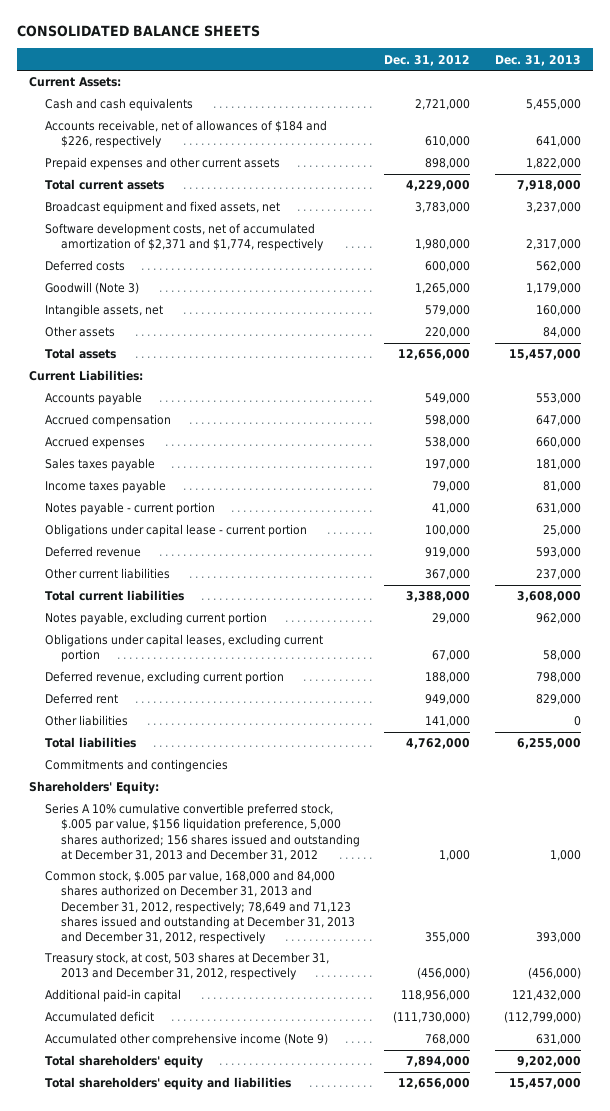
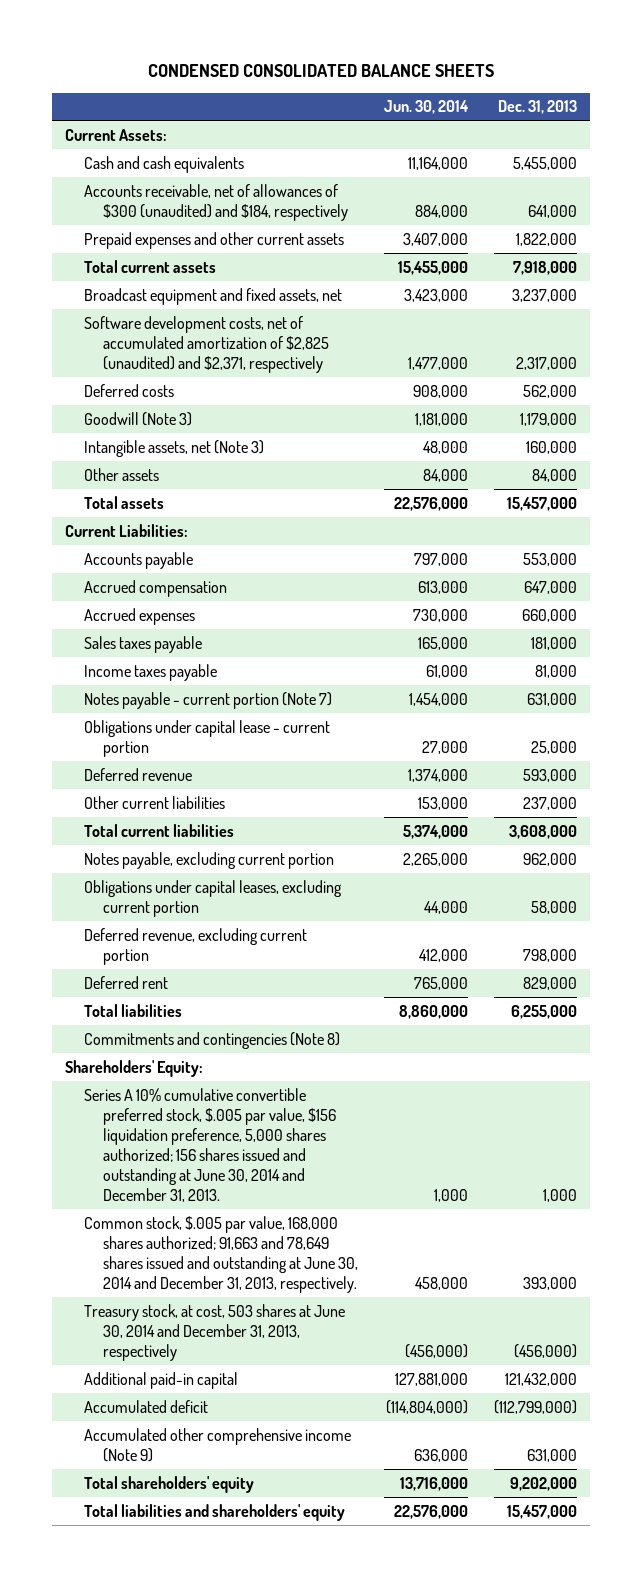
[17,25,261,38] CONSOLIDATED BALANCE SHEETS -> [148,63,495,77] CONDENSED CONSOLIDATED BALANCE SHEETS
[384,54,471,66] Dec. 31, 2012 -> none
none -> [384,100,470,115] Jun. 30, 2014
[45,120,328,149] Accounts receivable, net of allowances of $184 and $226, respectively -> [84,183,349,221] Accounts receivable, net of allowances of $300 (unaudited) and $184, respectively
[45,223,324,252] Software development costs, net of accumulated amortization of $2,371 and $1,774, respectively -> [84,315,330,373] Software development costs, net of accumulated amortization of $2,825 (unaudited) and $2,371, respectively
[45,304,164,318] Intangible assets, net -> [84,439,265,457] Intangible assets, net (Note 3)
[45,502,216,516] Notes payable - current portion -> [84,691,333,709] Notes payable - current portion (Note 7)
[45,715,129,727] Other liabilities -> none
[45,759,229,773] Commitments and contingencies -> [84,1031,341,1049] Commitments and contingencies (Note 8)
[45,803,360,861] Series A 10% cumulative convertible preferred stock, $.005 par value, $156 liquidation preference, 5,000 shares authorized; 156 shares issued and outstanding at December 31, 2013 and December 31, 2012 -> [84,1087,337,1203] Series A 10% cumulative convertible preferred stock, $.005 par value, $156 liquidation preference, 5,000 shares authorized; 156 shares issued and outstanding at June 30, 2014 and December 31, 2013.
[45,870,355,944] Common stock, $.005 par value, 168,000 and 84,000 shares authorized on December 31, 2013 and December 31, 2012, respectively; 78,649 and 71,123 shares issued and outstanding at December 31, 2013 and December 31, 2012, respectively -> [84,1215,359,1294] Common stock, $.005 par value, 168,000 shares authorized; 91,663 and 78,649 shares issued and outstanding at June 30, 2014 and December 31, 2013, respectively.
[44,952,330,981] Treasury stock, at cost, 503 shares at December 31, 2013 and December 31, 2012, respectively -> [84,1303,346,1361] Treasury stock, at cost, 503 shares at June 30, 2014 and December 31, 2013, respectively
[45,1077,292,1091] Total shareholders' equity and liabilities -> [84,1503,346,1521] Total liabilities and shareholders' equity

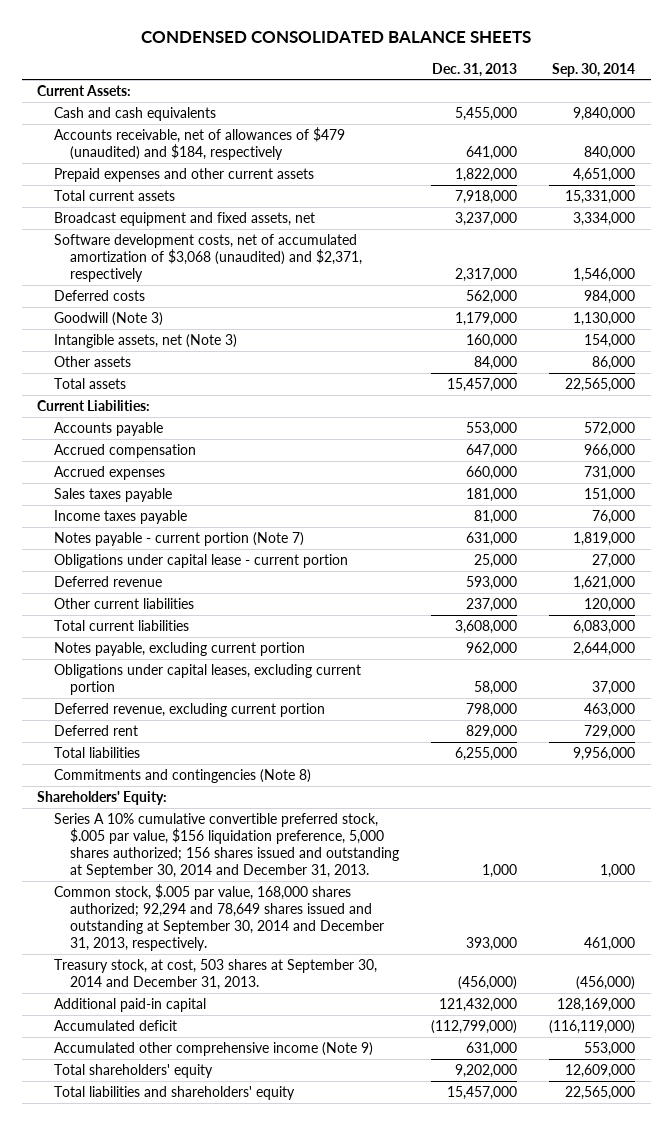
[384,100,470,115] Jun. 30, 2014 -> none
none -> [551,62,635,77] Sep. 30, 2014
[84,183,349,221] Accounts receivable, net of allowances of $300 (unaudited) and $184, respectively -> [53,126,345,161] Accounts receivable, net of allowances of $479 (unaudited) and $184, respectively
[84,315,330,373] Software development costs, net of accumulated amortization of $2,825 (unaudited) and $2,371, respectively -> [53,233,362,283] Software development costs, net of accumulated amortization of $3,068 (unaudited) and $2,371, respectively
[84,1087,337,1203] Series A 10% cumulative convertible preferred stock, $.005 par value, $156 liquidation preference, 5,000 shares authorized; 156 shares issued and outstanding at June 30, 2014 and December 31, 2013. -> [53,812,399,879] Series A 10% cumulative convertible preferred stock, $.005 par value, $156 liquidation preference, 5,000 shares authorized; 156 shares issued and outstanding at September 30, 2014 and December 31, 2013.
[84,1215,359,1294] Common stock, $.005 par value, 168,000 shares authorized; 91,663 and 78,649 shares issued and outstanding at June 30, 2014 and December 31, 2013, respectively. -> [53,883,384,952] Common stock, $.005 par value, 168,000 shares authorized; 92,294 and 78,649 shares issued and outstanding at September 30, 2014 and December 31, 2013, respectively.
[84,1303,346,1361] Treasury stock, at cost, 503 shares at June 30, 2014 and December 31, 2013, respectively -> [53,958,377,991] Treasury stock, at cost, 503 shares at September 30, 2014 and December 31, 2013.

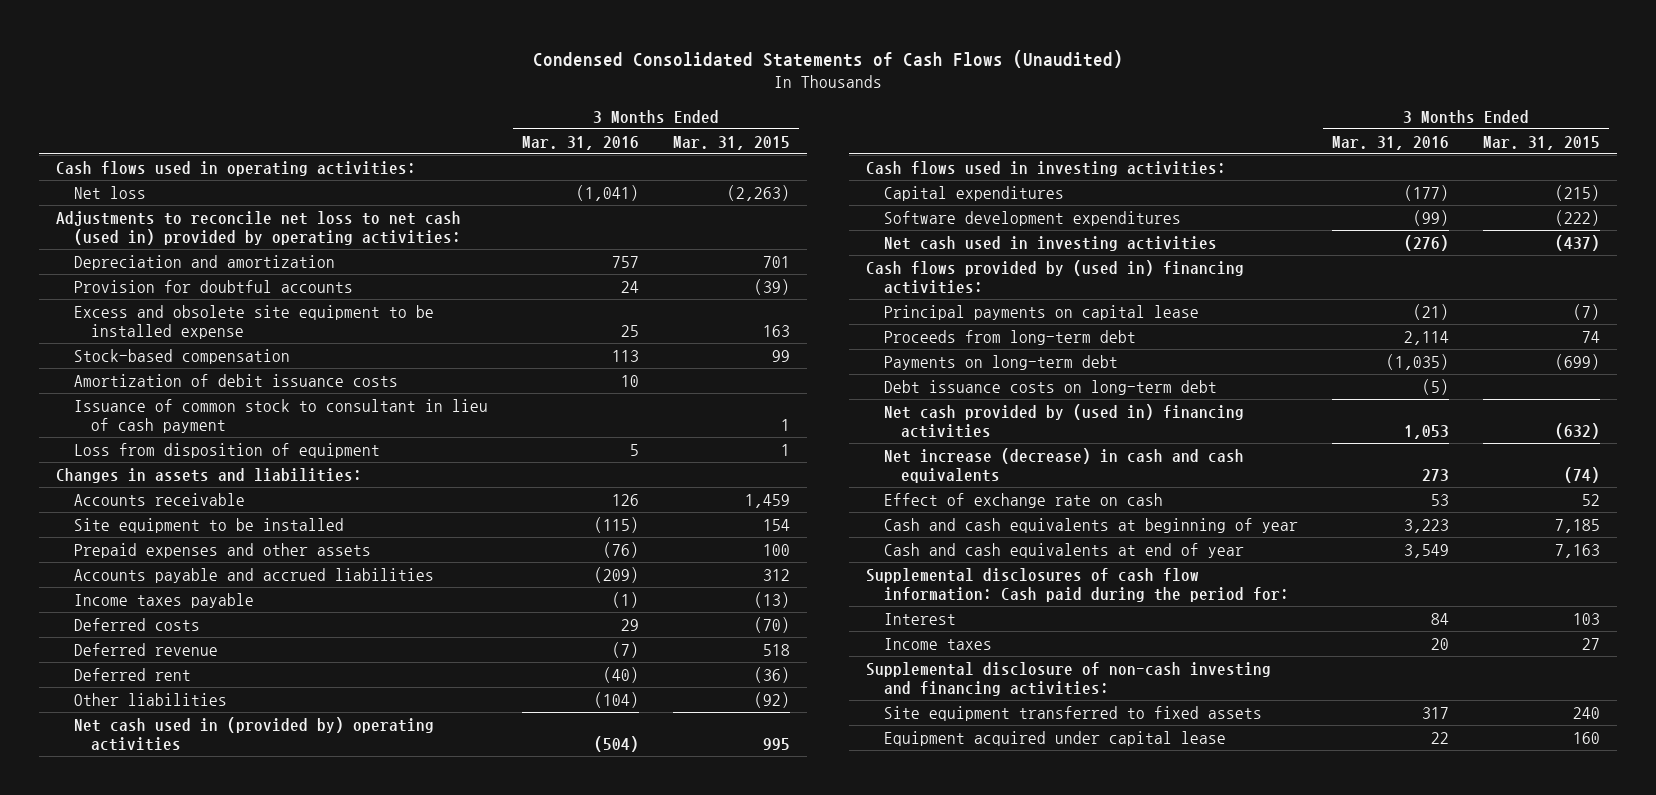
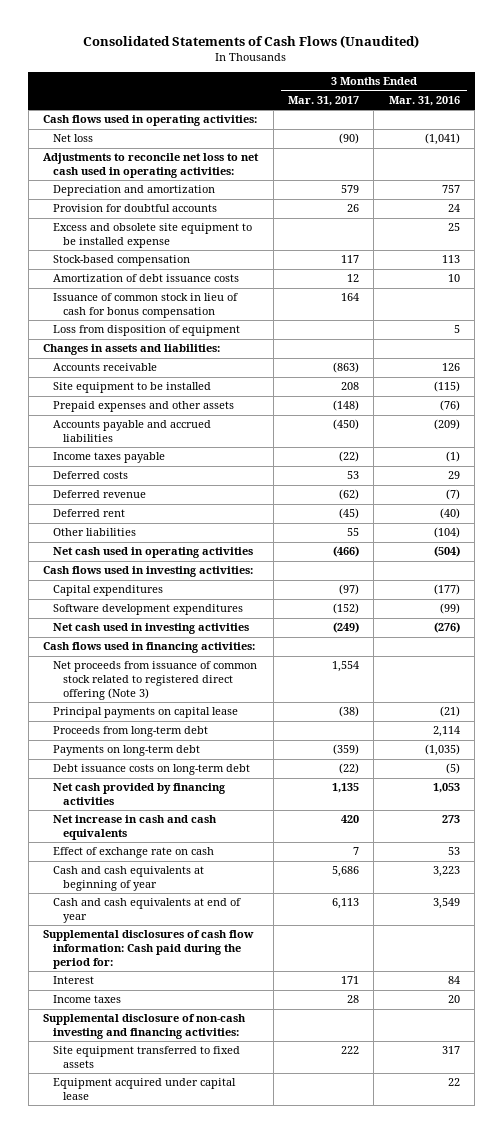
[532,49,1123,68] Condensed Consolidated Statements of Cash Flows (Unaudited) -> [83,34,420,48] Consolidated Statements of Cash Flows (Unaudited)
[672,135,790,150] Mar. 31, 2015 -> none
none -> [287,96,359,107] Mar. 31, 2017
[55,210,461,246] Adjustments to reconcile net loss to net cash (used in) provided by operating activities: -> [43,153,260,179] Adjustments to reconcile net loss to net cash used in operating activities:
[73,373,398,387] Amortization of debit issuance costs -> [53,274,240,283] Amortization of debt issuance costs
[73,398,488,434] Issuance of common stock to consultant in lieu of cash payment -> [53,293,239,319] Issuance of common stock in lieu of cash for bonus compensation
[73,716,434,752] Net cash used in (provided by) operating activities -> [53,547,254,559] Net cash used in operating activities
[865,259,1244,295] Cash flows provided by (used in) financing activities: -> [43,642,256,654] Cash flows used in financing activities:
none -> [53,661,258,700] Net proceeds from issuance of common stock related to registered direct offering (Note 3)
[883,403,1244,439] Net cash provided by (used in) financing activities -> [53,783,227,806] Net cash provided by financing activities
[883,447,1244,484] Net increase (decrease) in cash and cash equivalents -> [53,815,218,841] Net increase in cash and cash equivalents

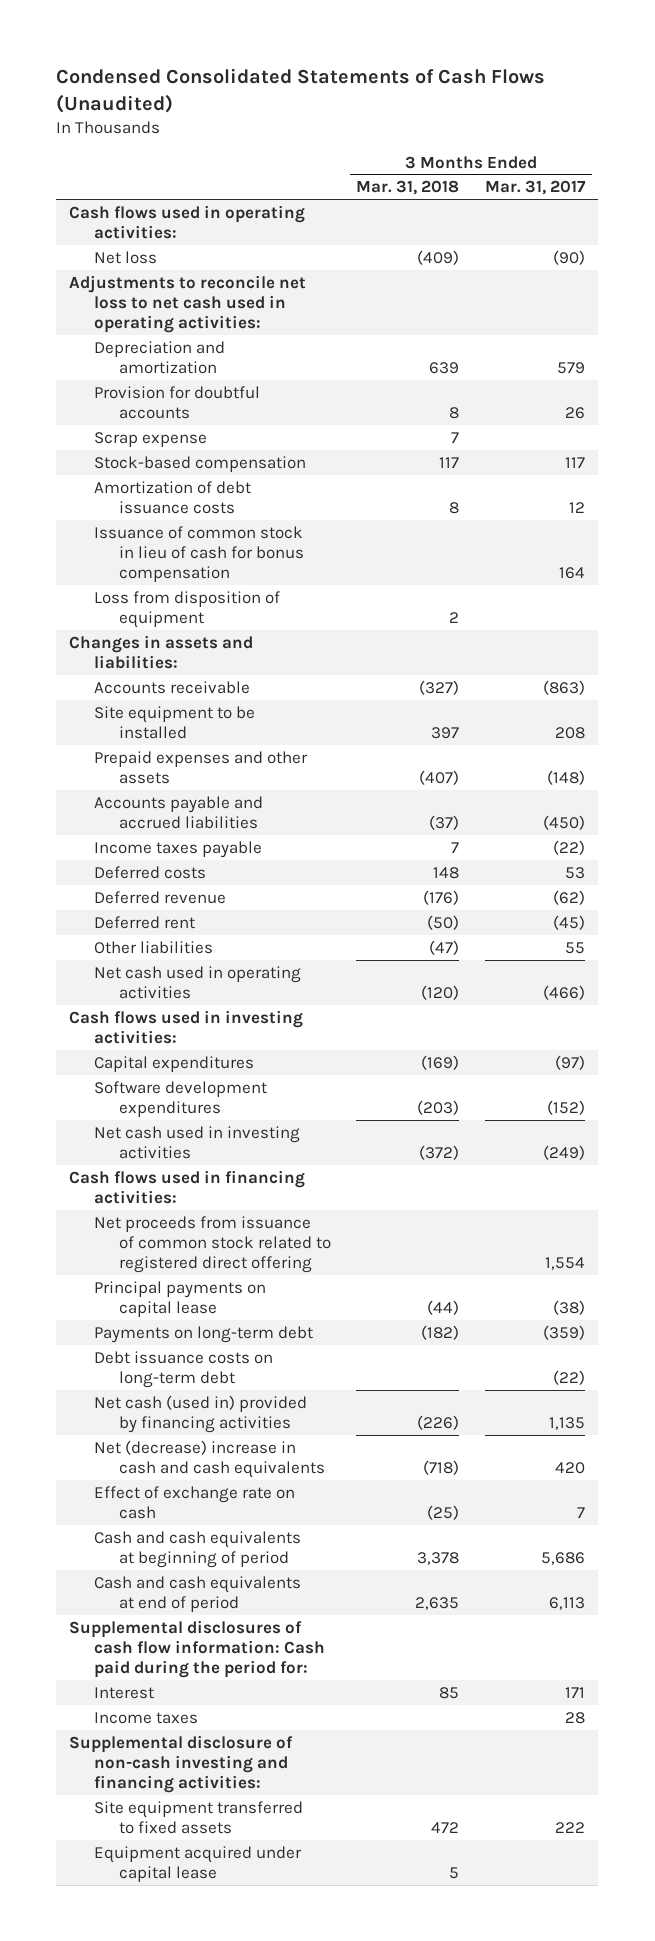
[83,34,420,48] Consolidated Statements of Cash Flows (Unaudited) -> [56,68,546,113] Condensed Consolidated Statements of Cash Flows (Unaudited)
[388,96,460,107] Mar. 31, 2016 -> none
none -> [356,180,460,196] Mar. 31, 2018
[53,223,253,249] Excess and obsolete site equipment to be installed expense -> none
none -> [93,431,207,447] Scrap expense
[53,661,258,700] Net proceeds from issuance of common stock related to registered direct offering (Note 3) -> [93,1215,331,1274] Net proceeds from issuance of common stock related to registered direct offering
[53,726,209,738] Proceeds from long-term debt -> none
[53,783,227,806] Net cash provided by financing activities -> [93,1394,307,1433] Net cash (used in) provided by financing activities
[53,815,218,841] Net increase in cash and cash equivalents -> [93,1439,325,1478] Net (decrease) increase in cash and cash equivalents
[53,866,205,892] Cash and cash equivalents at beginning of year -> [93,1530,301,1568] Cash and cash equivalents at beginning of period
[53,898,242,924] Cash and cash equivalents at end of year -> [93,1575,301,1612] Cash and cash equivalents at end of period

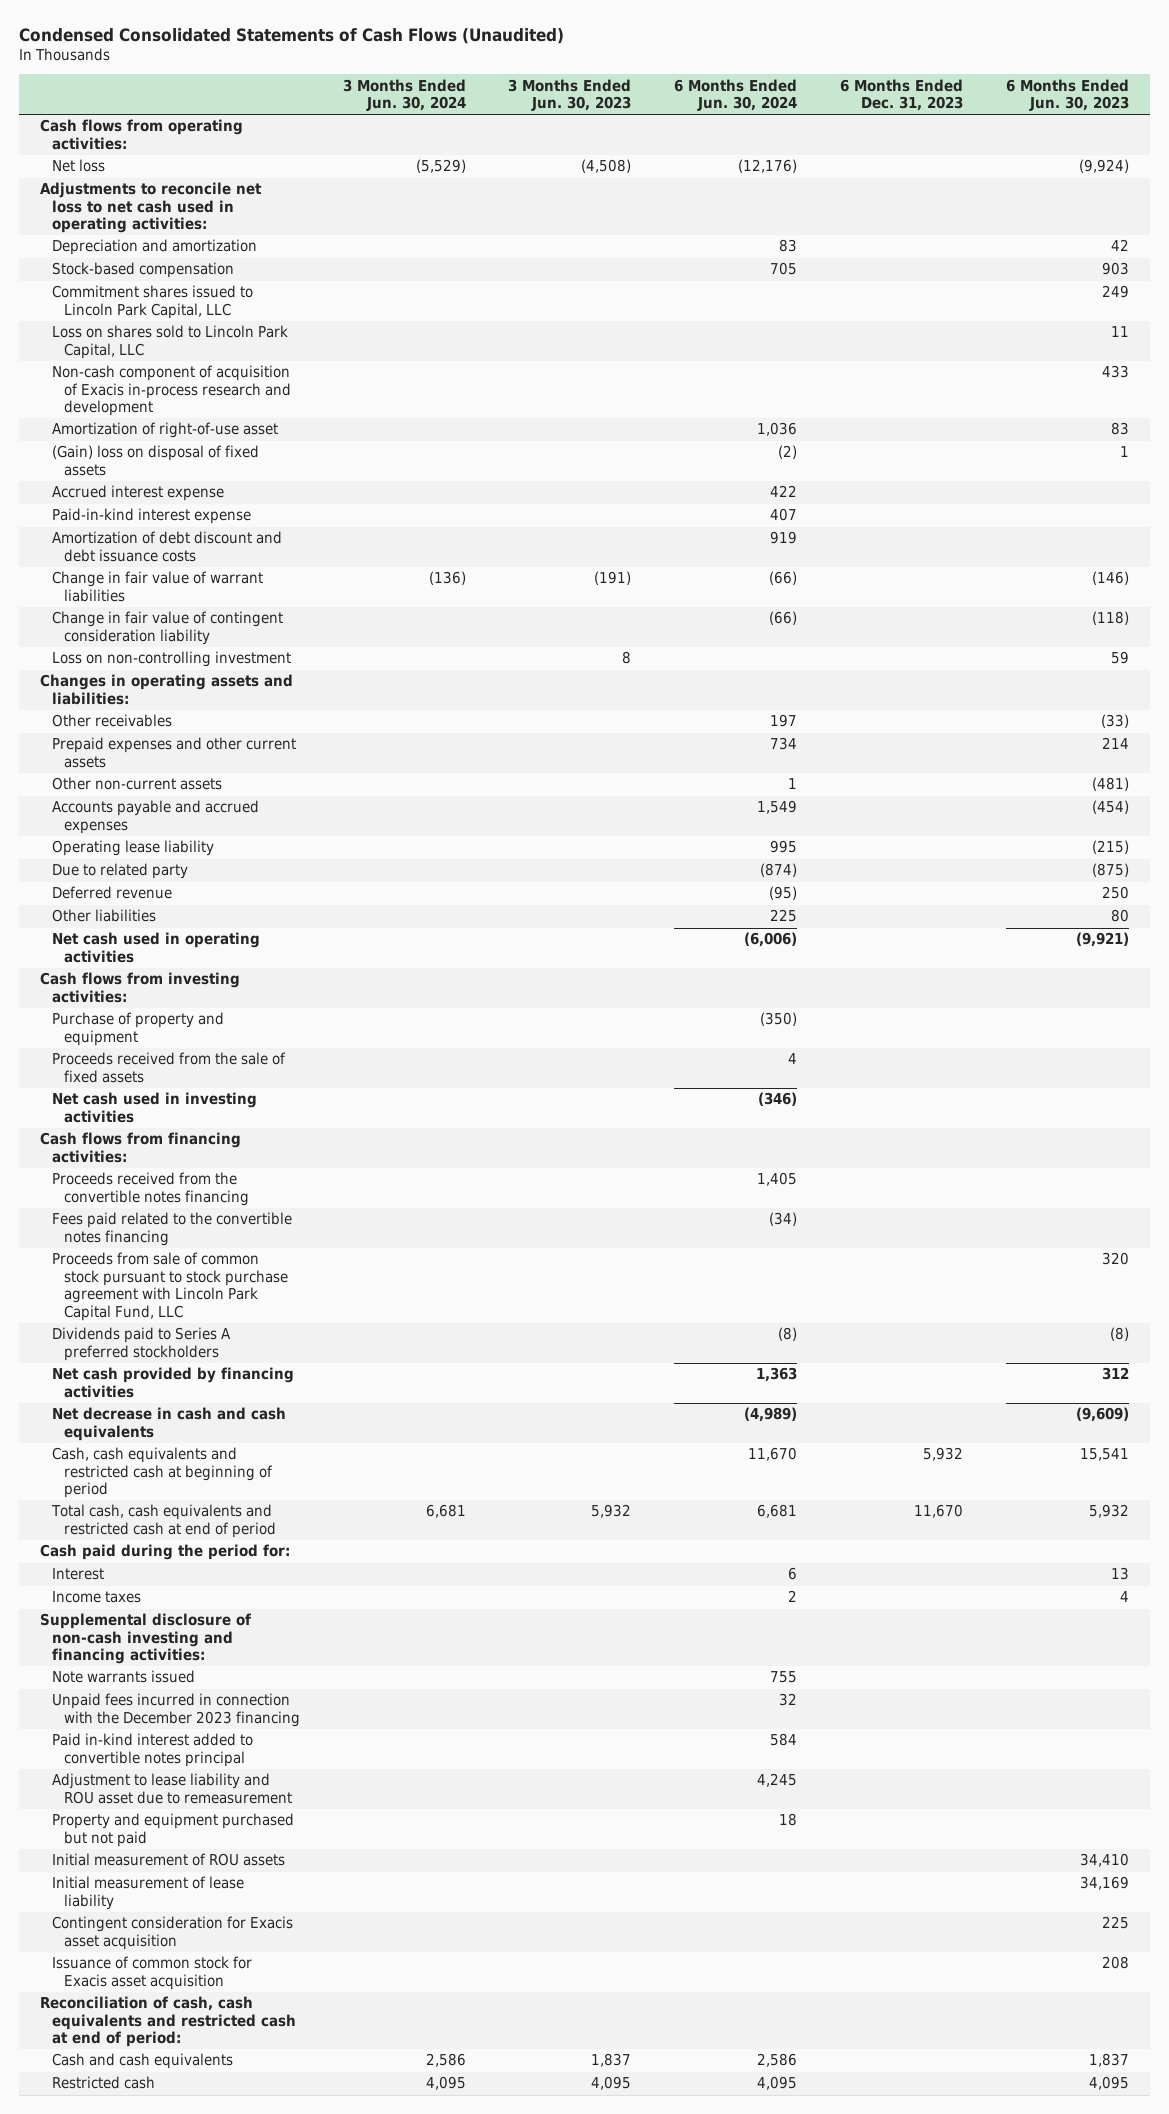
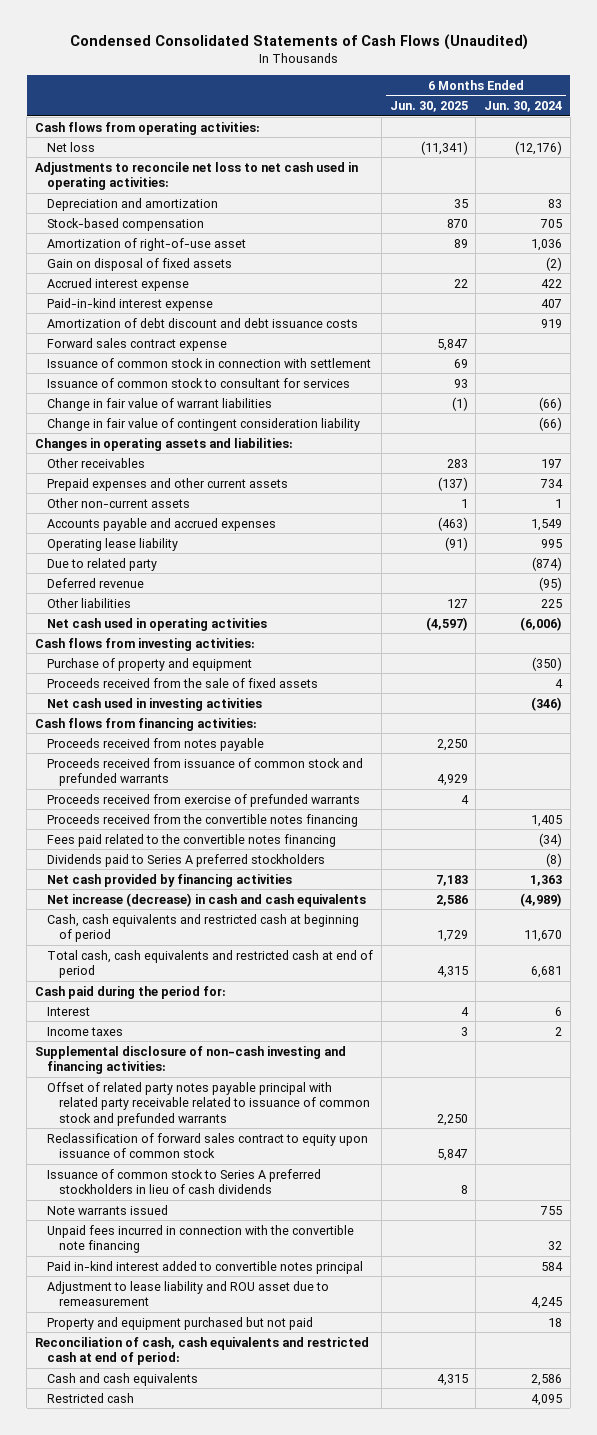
[342,78,466,112] 3 Months Ended Jun. 30, 2024 -> none
[508,78,632,112] 3 Months Ended Jun. 30, 2023 -> none
[839,78,963,112] 6 Months Ended Dec. 31, 2023 -> none
[1005,78,1129,112] 6 Months Ended Jun. 30, 2023 -> none
none -> [389,101,468,113] Jun. 30, 2025
[51,285,253,319] Commitment shares issued to Lincoln Park Capital, LLC -> none
[51,325,288,359] Loss on shares sold to Lincoln Park Capital, LLC -> none
[51,365,291,417] Non-cash component of acquisition of Exacis in-process research and development -> none
[51,445,259,476] (Gain) loss on disposal of fixed assets -> [47,257,233,271] Gain on disposal of fixed assets
none -> [47,337,228,351] Forward sales contract expense
none -> [47,357,372,368] Issuance of common stock in connection with settlement
none -> [47,377,351,388] Issuance of common stock to consultant for services
[51,651,291,668] Loss on non-controlling investment -> none
none -> [47,737,265,751] Proceeds received from notes payable
none -> [47,757,364,787] Proceeds received from issuance of common stock and prefunded warrants
none -> [47,793,361,807] Proceeds received from exercise of prefunded warrants
[51,1252,288,1321] Proceeds from sale of common stock pursuant to stock purchase agreement with Lincoln Park Capital Fund, LLC -> none
[51,1407,286,1441] Net decrease in cash and cash equivalents -> [47,892,367,907] Net increase (decrease) in cash and cash equivalents
none -> [47,1081,371,1126] Offset of related party notes payable principal with related party receivable related to issuance of common stock and prefunded warrants
none -> [47,1132,369,1159] Reclassification of forward sales contract to equity upon issuance of common stock
none -> [47,1168,322,1195] Issuance of common stock to Series A preferred stockholders in lieu of cash dividends
[51,1693,300,1727] Unpaid fees incurred in connection with the December 2023 financing -> [47,1224,355,1254] Unpaid fees incurred in connection with the convertible note financing
[51,1853,285,1867] Initial measurement of ROU assets -> none
[51,1876,244,1910] Initial measurement of lease liability -> none
[51,1916,293,1950] Contingent consideration for Exacis asset acquisition -> none
[51,1956,252,1990] Issuance of common stock for Exacis asset acquisition -> none

